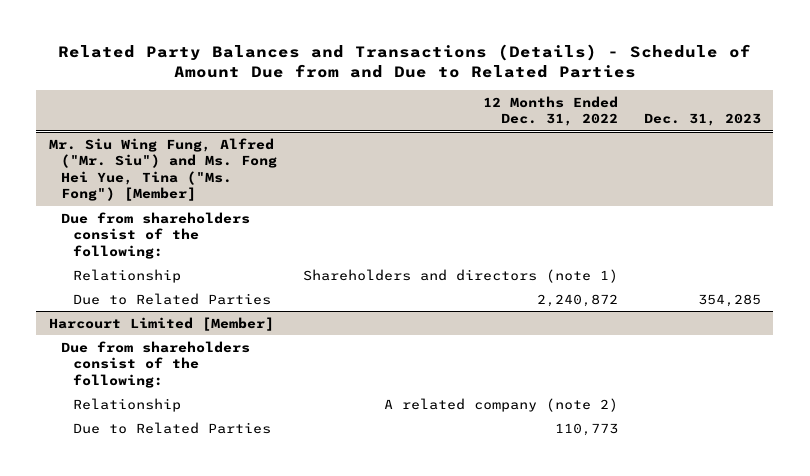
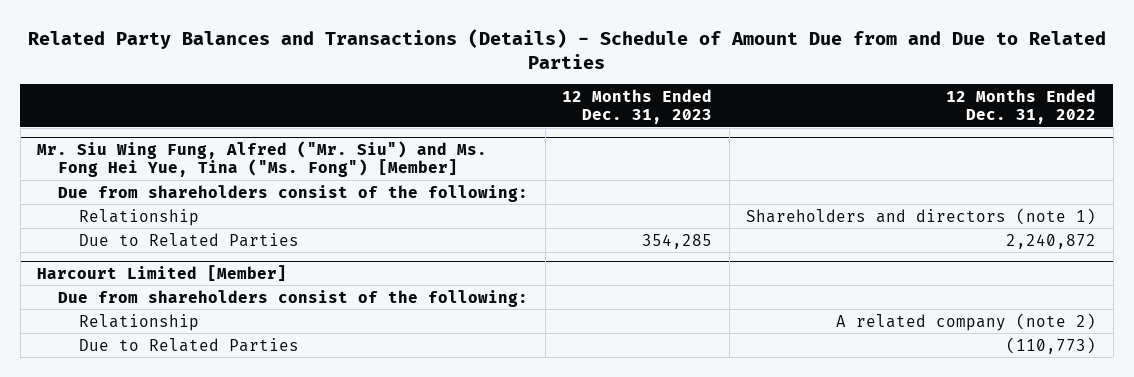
[643,113,761,127] Dec. 31, 2023 -> none
none -> [562,88,713,125] 12 Months Ended Dec. 31, 2023
[554,422,618,436] 110,773 -> [1006,336,1097,354] (110,773)

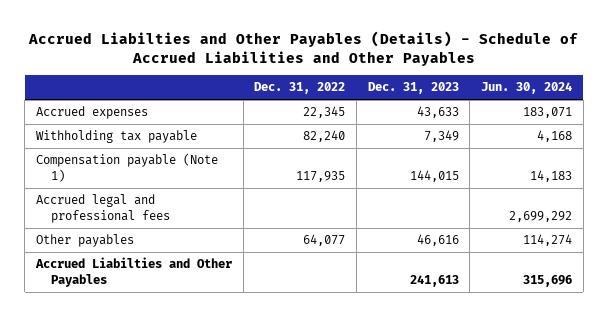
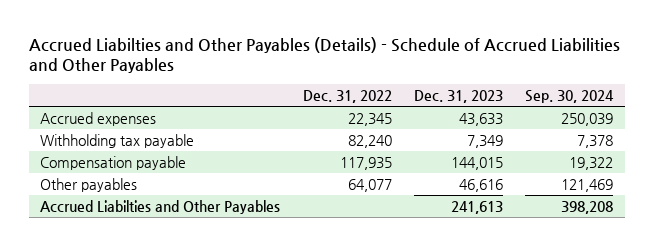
[481,82,573,95] Jun. 30, 2024 -> none
none -> [525,89,615,103] Sep. 30, 2024
[36,194,171,223] Accrued legal and professional fees -> none
[36,153,219,182] Compensation payable (Note 1) -> [40,155,187,170] Compensation payable

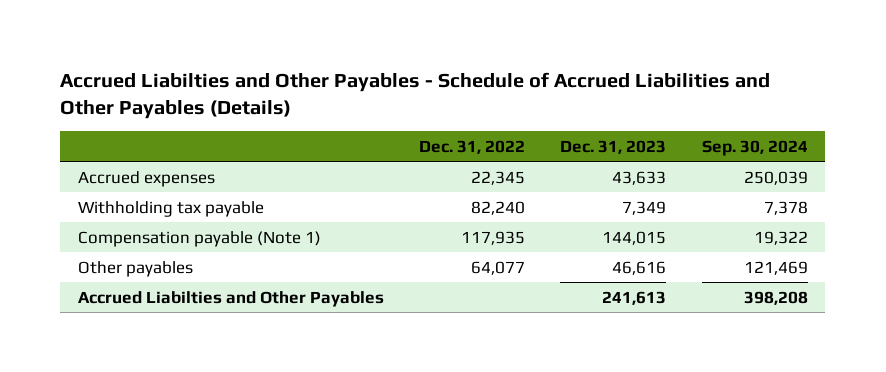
[29,36,621,74] Accrued Liabilties and Other Payables (Details) - Schedule of Accrued Liabilities and Other Payables -> [60,71,771,119] Accrued Liabilties and Other Payables - Schedule of Accrued Liabilities and Other Payables (Details)
[40,155,187,170] Compensation payable -> [77,230,321,247] Compensation payable (Note 1)

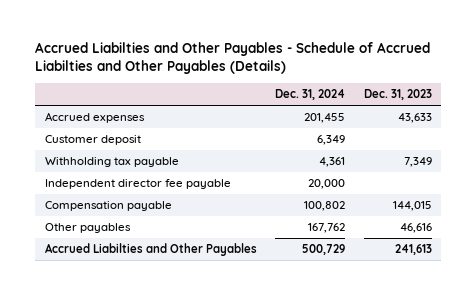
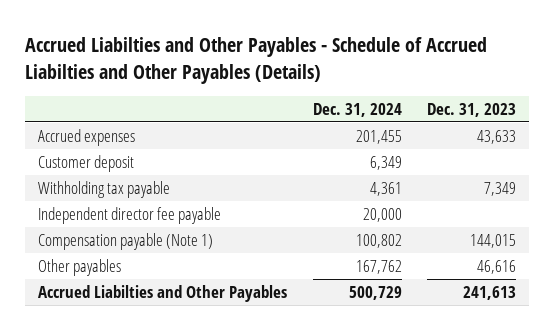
[44,201,172,212] Compensation payable -> [38,233,214,251] Compensation payable (Note 1)

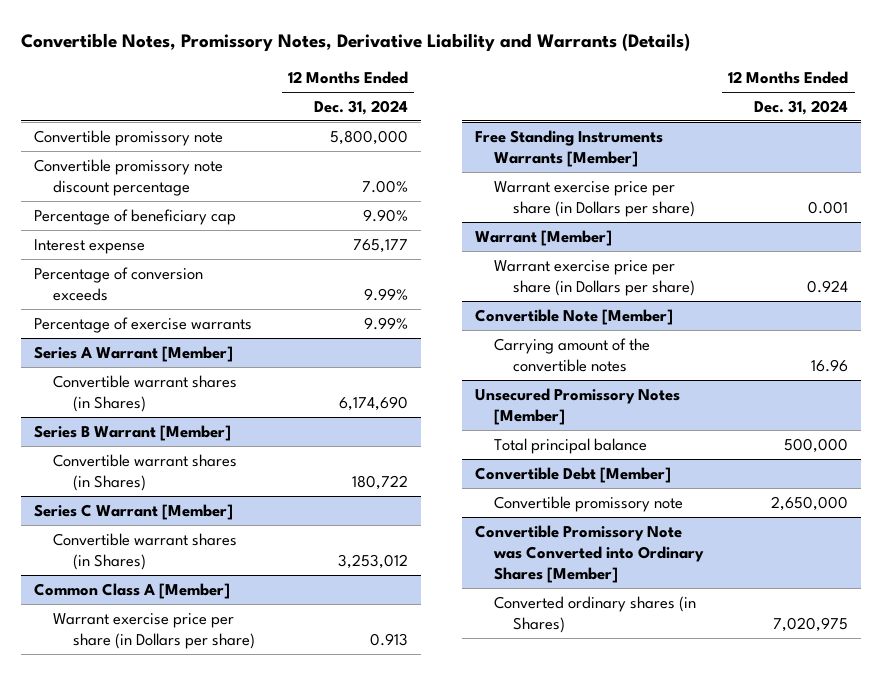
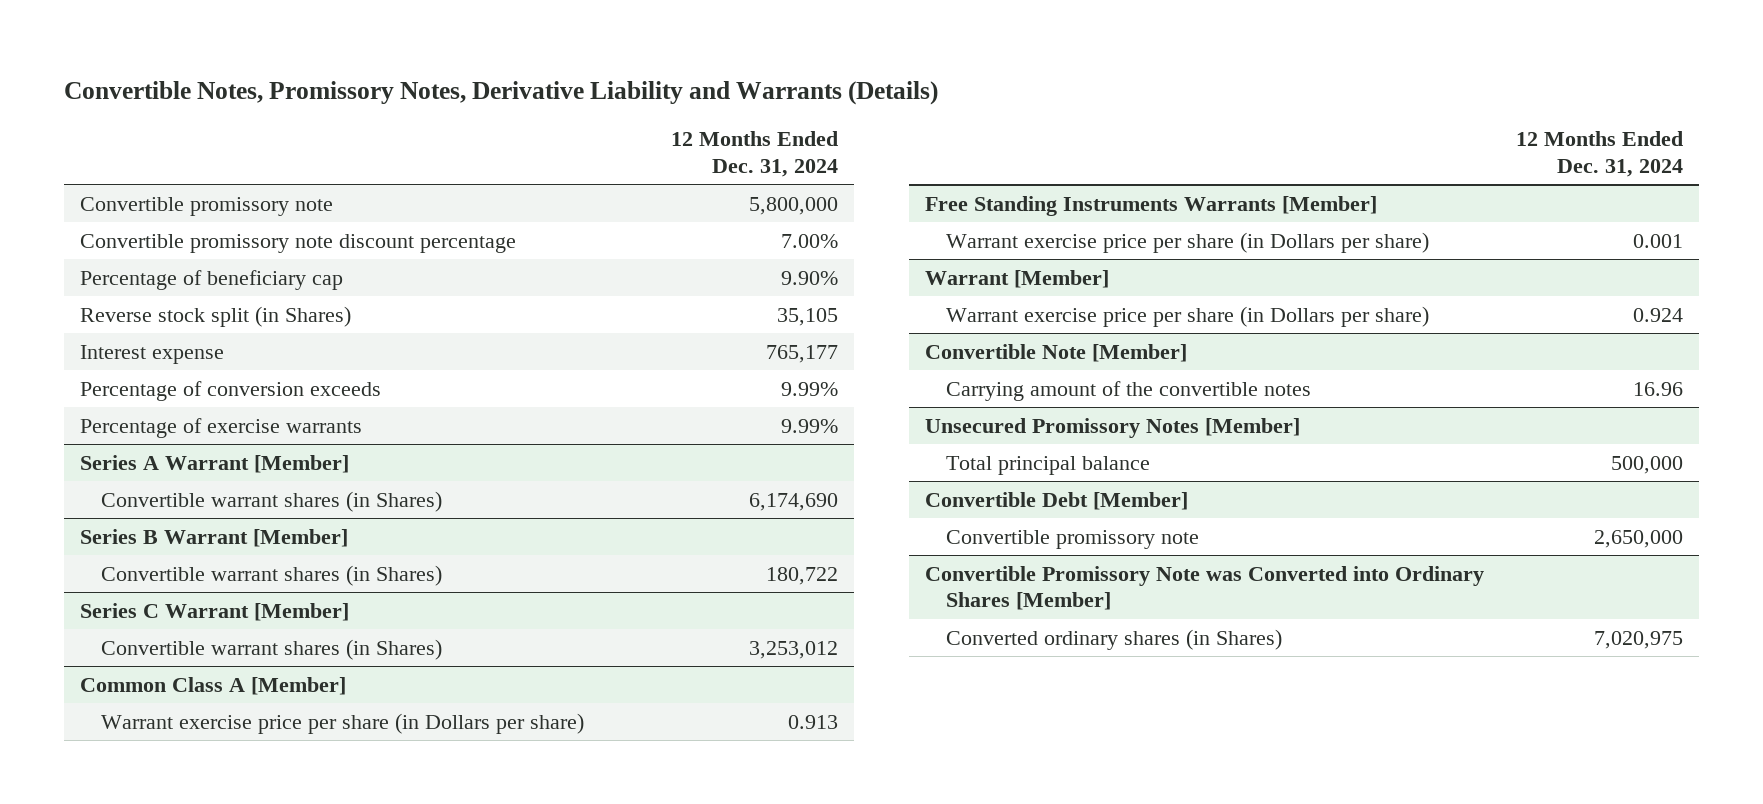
none -> [80,305,352,327] Reverse stock split (in Shares)

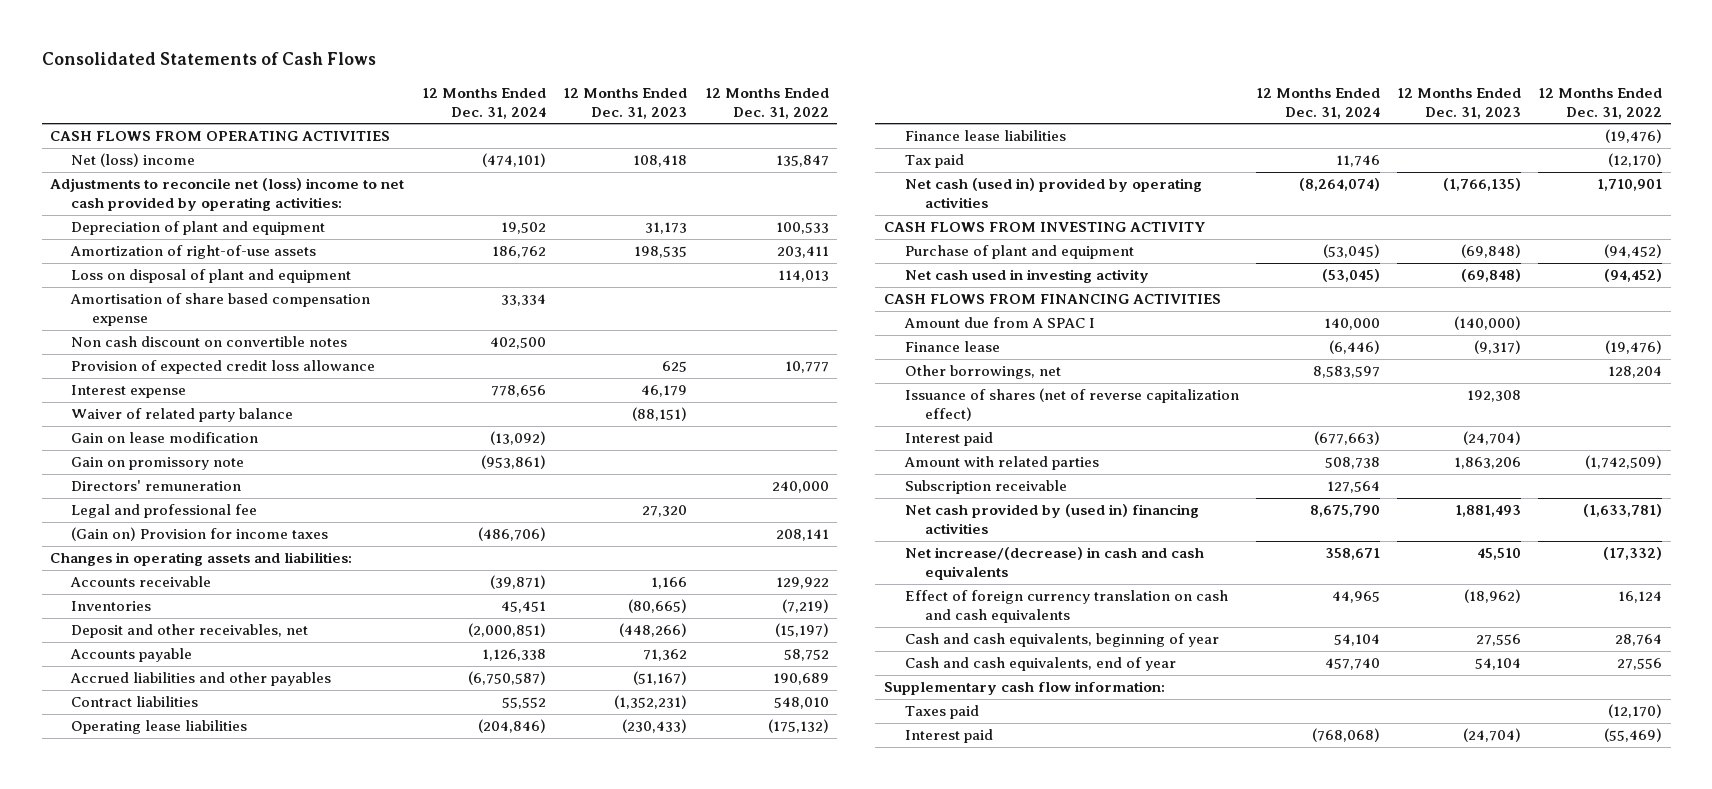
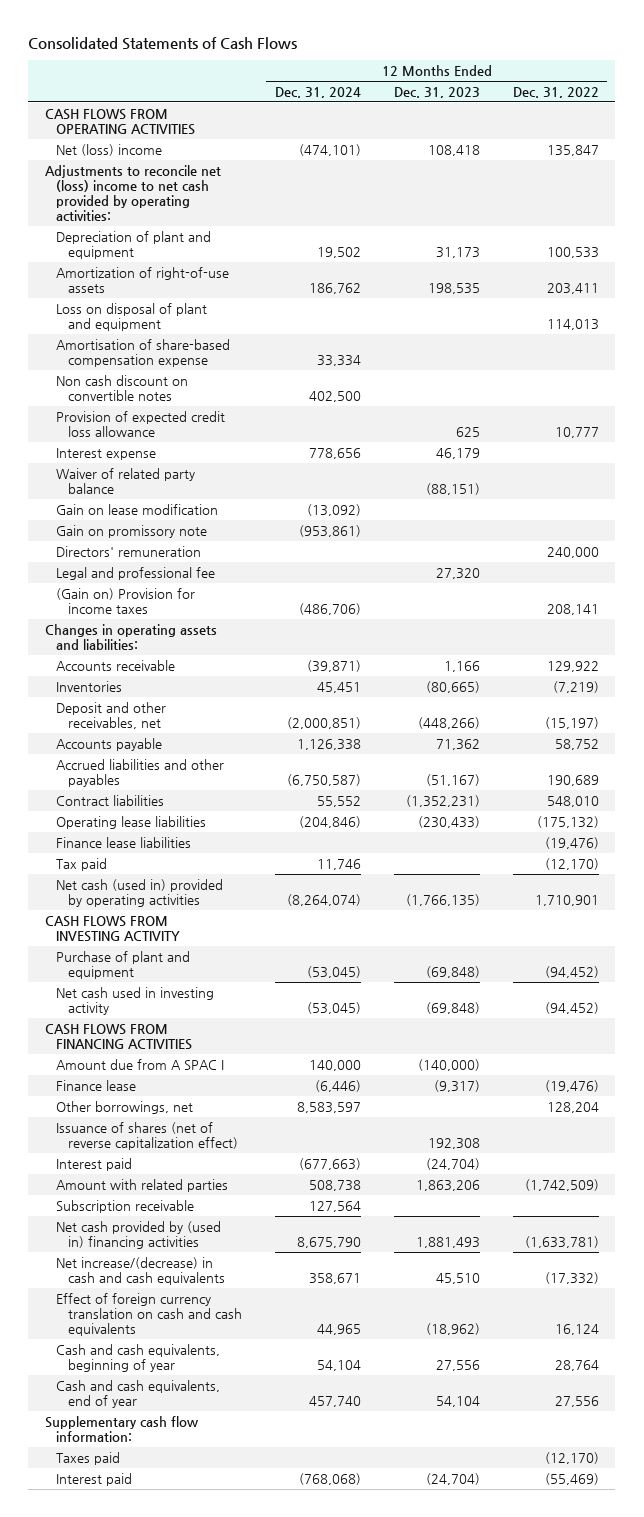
[70,293,371,327] Amortisation of share based compensation expense -> [56,338,231,367] Amortisation of share-based compensation expense

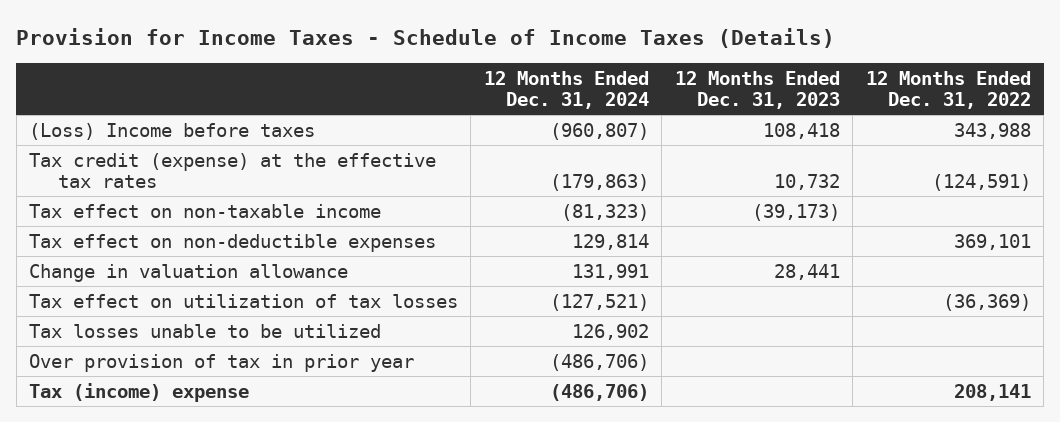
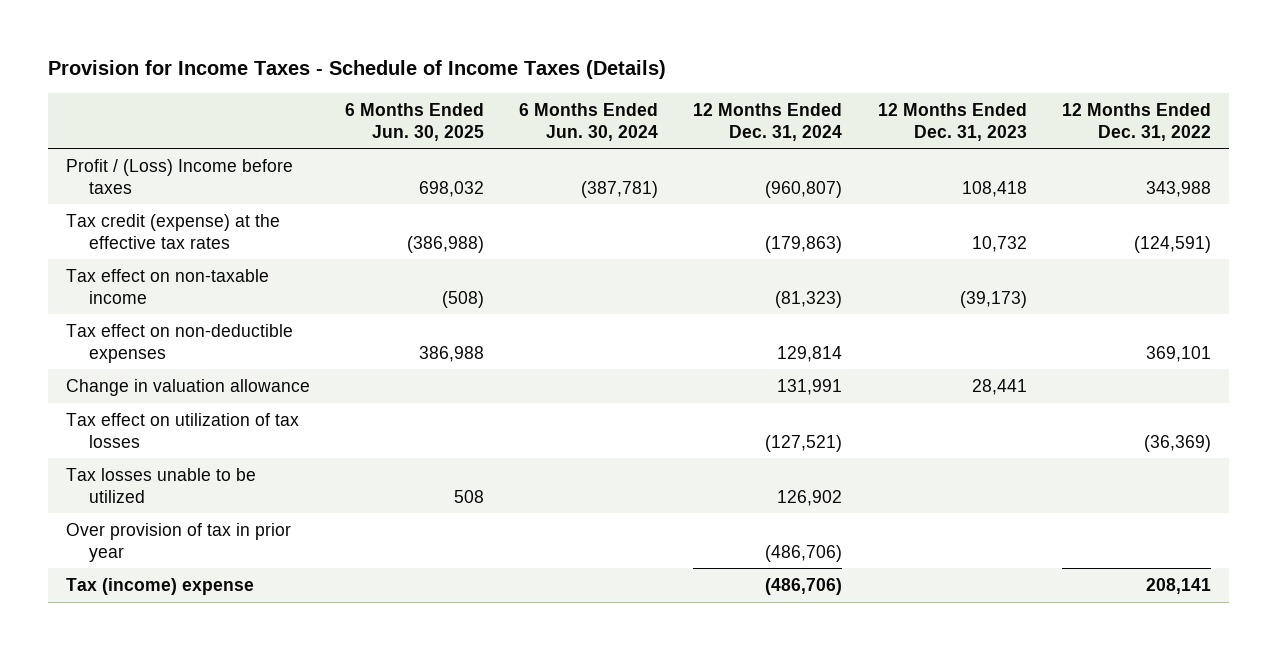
none -> [344,102,484,141] 6 Months Ended Jun. 30, 2025
none -> [519,102,659,141] 6 Months Ended Jun. 30, 2024
[29,122,316,140] (Loss) Income before taxes -> [65,158,293,194] Profit / (Loss) Income before taxes

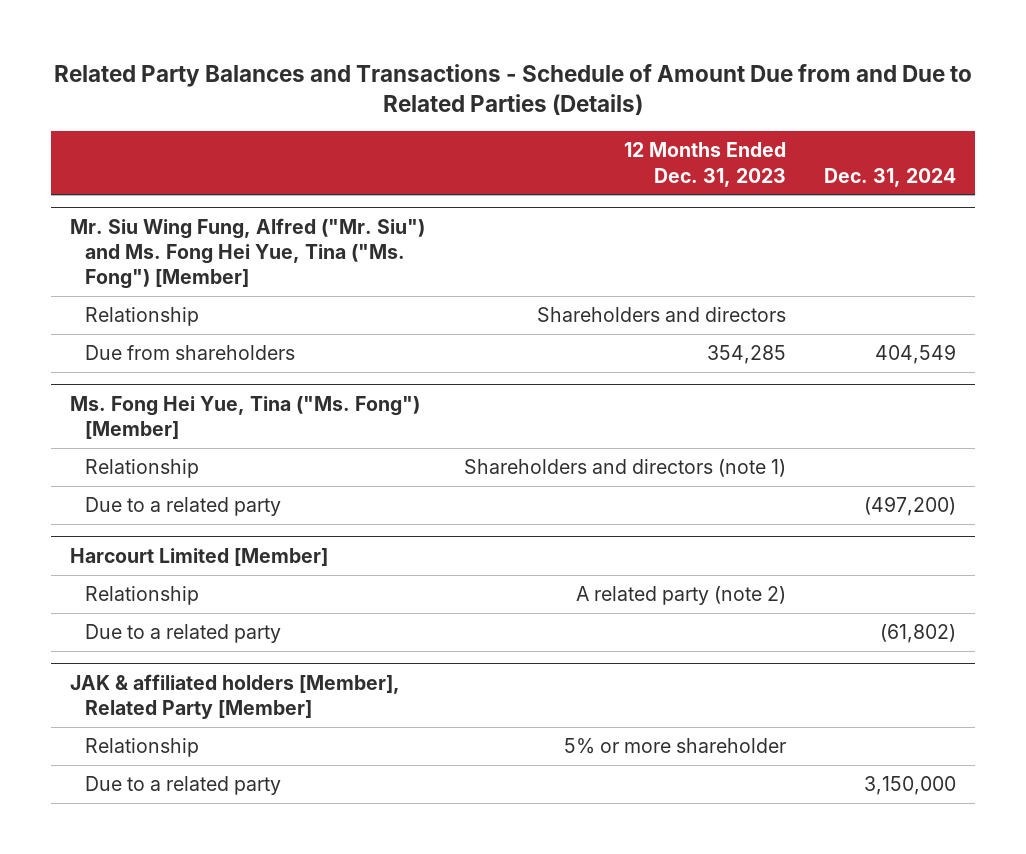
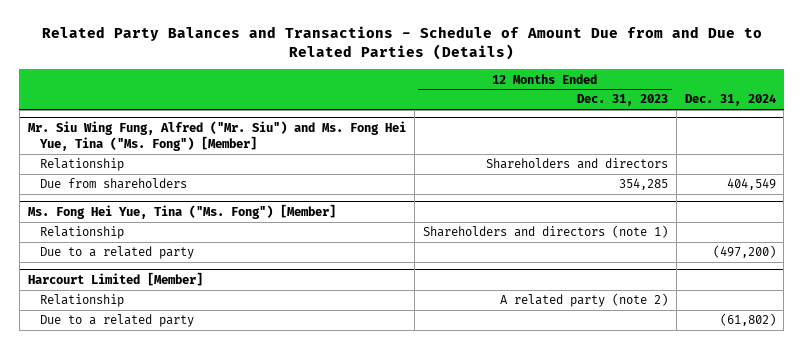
[70,673,401,719] JAK & affiliated holders [Member], Related Party [Member] -> none
[85,738,200,758] Relationship -> none
[85,776,282,796] Due to a related party -> none

